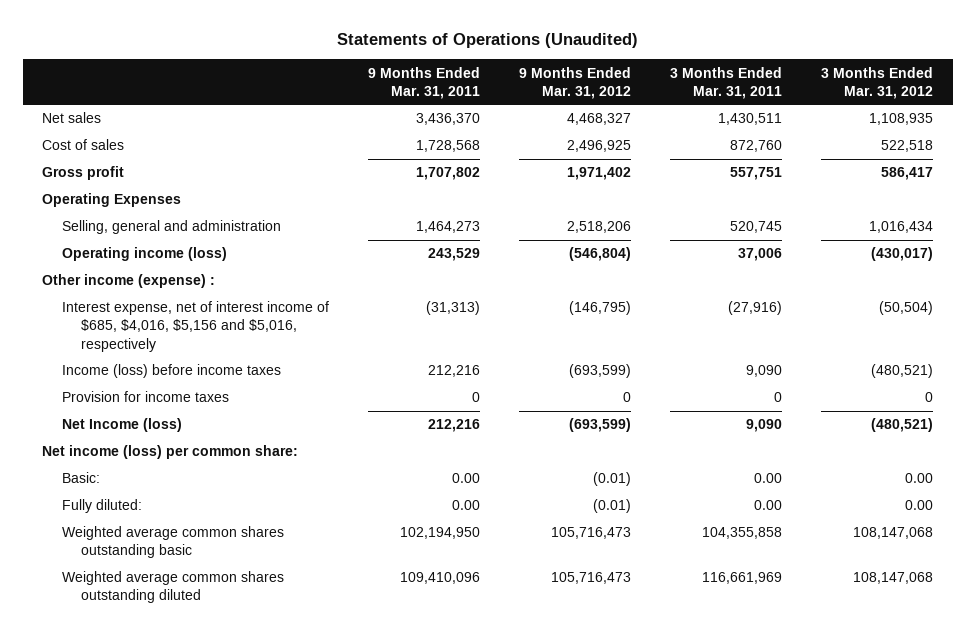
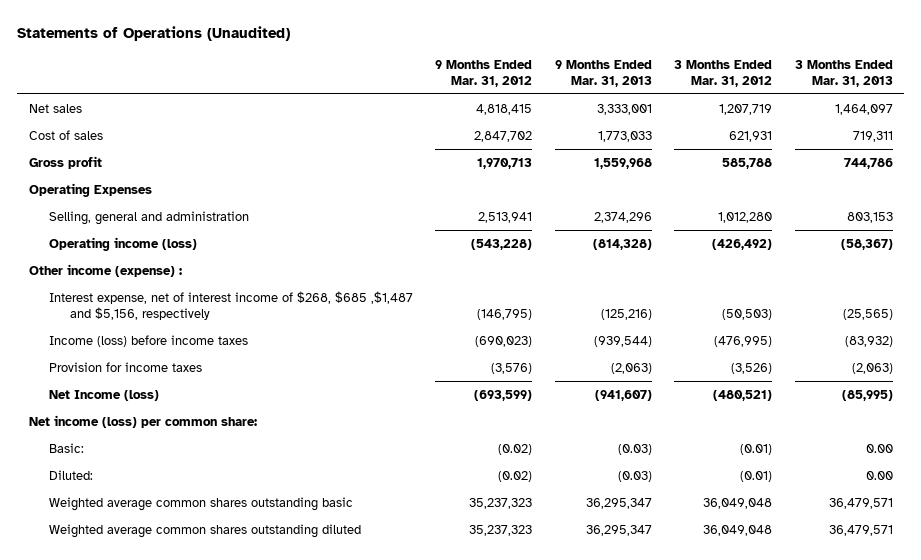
[367,66,480,99] 9 Months Ended Mar. 31, 2011 -> none
[669,66,782,99] 3 Months Ended Mar. 31, 2011 -> none
none -> [554,59,652,87] 9 Months Ended Mar. 31, 2013
none -> [794,59,893,87] 3 Months Ended Mar. 31, 2013
[566,113,631,126] 4,468,327 -> [476,103,533,115] 4,818,415
[868,113,933,126] 1,108,935 -> [719,103,773,115] 1,207,719
[566,140,631,153] 2,496,925 -> [474,130,533,142] 2,847,702
[880,140,933,153] 522,518 -> [729,130,773,142] 621,931
[566,167,631,181] 1,971,402 -> [477,157,533,169] 1,970,713
[880,167,933,181] 586,417 -> [722,157,773,169] 585,788
[566,221,631,234] 2,518,206 -> [478,211,533,223] 2,513,941
[868,221,933,234] 1,016,434 -> [718,211,773,223] 1,012,280
[568,247,631,262] (546,804) -> [471,238,533,250] (543,228)
[870,247,933,262] (430,017) -> [712,238,773,250] (426,492)
[61,301,329,352] Interest expense, net of interest income of $685, $4,016, $5,156 and $5,016, respectively -> [49,290,414,320] Interest expense, net of interest income of $268, $685 ,$1,487 and $5,156, respectively
[878,301,933,316] (50,504) -> [722,308,773,320] (50,503)
[568,364,631,379] (693,599) -> [475,335,533,347] (690,023)
[870,364,933,379] (480,521) -> [714,335,773,347] (476,995)
[622,392,631,403] 0 -> [491,362,533,374] (3,576)
[924,392,933,403] 0 -> [731,362,773,374] (3,526)
[592,472,631,487] (0.01) -> [498,443,533,455] (0.02)
[904,473,933,484] 0.00 -> [740,443,773,455] (0.01)
[61,499,142,514] Fully diluted: -> [49,469,94,480] Diluted:
[592,499,631,514] (0.01) -> [498,470,533,482] (0.02)
[904,500,933,511] 0.00 -> [740,470,773,482] (0.01)
[550,527,631,540] 105,716,473 -> [469,497,533,509] 35,237,323
[852,527,933,540] 108,147,068 -> [703,497,773,509] 36,049,048
[550,572,631,585] 105,716,473 -> [469,524,533,536] 35,237,323
[852,572,933,585] 108,147,068 -> [703,524,773,536] 36,049,048

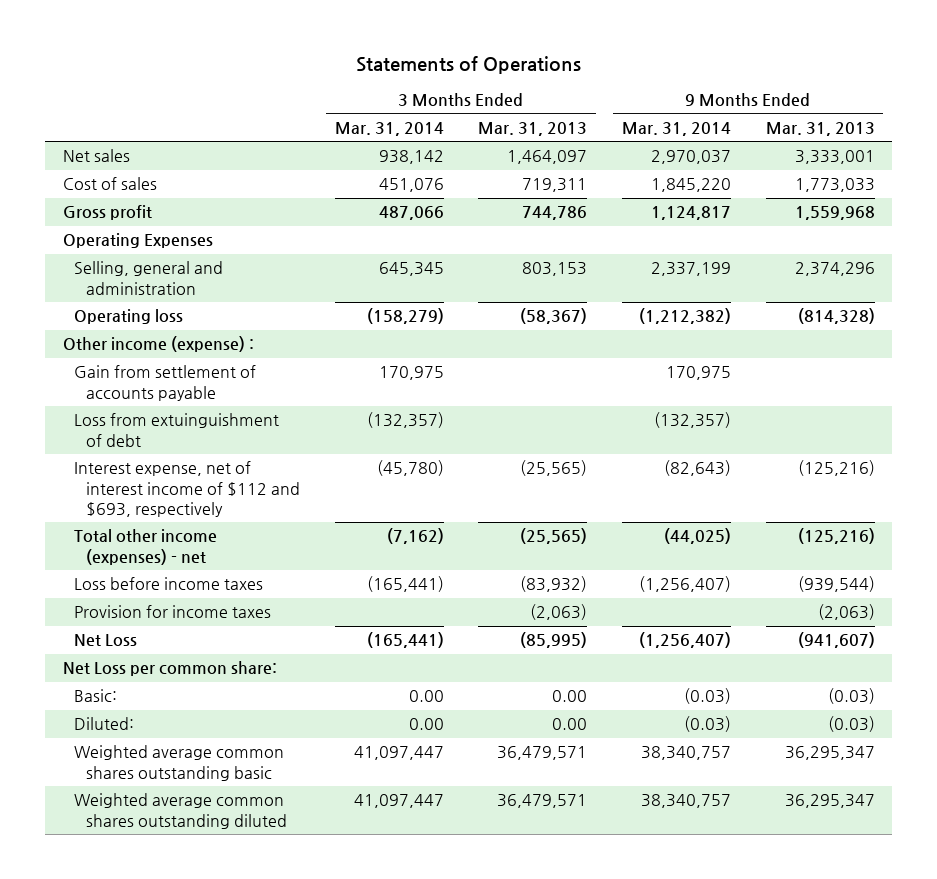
[17,25,291,41] Statements of Operations (Unaudited) -> [355,56,581,75] Statements of Operations
[435,59,533,87] 9 Months Ended Mar. 31, 2012 -> none
[674,59,773,87] 3 Months Ended Mar. 31, 2012 -> none
none -> [334,122,444,137] Mar. 31, 2014
none -> [622,122,732,137] Mar. 31, 2014
[49,236,198,251] Operating income (loss) -> [74,309,184,325] Operating loss
none -> [74,365,257,401] Gain from settlement of accounts payable
none -> [74,413,280,447] Loss from extuinguishment of debt
[49,290,414,320] Interest expense, net of interest income of $268, $685 ,$1,487 and $5,156, respectively -> [74,461,301,518] Interest expense, net of interest income of $112 and $693, respectively
none -> [74,529,218,565] Total other income (expenses) - net
[49,334,249,347] Income (loss) before income taxes -> [74,577,264,591] Loss before income taxes
[49,389,160,401] Net Income (loss) -> [74,634,138,647] Net Loss
[28,414,257,428] Net income (loss) per common share: -> [62,661,277,677] Net Loss per common share:

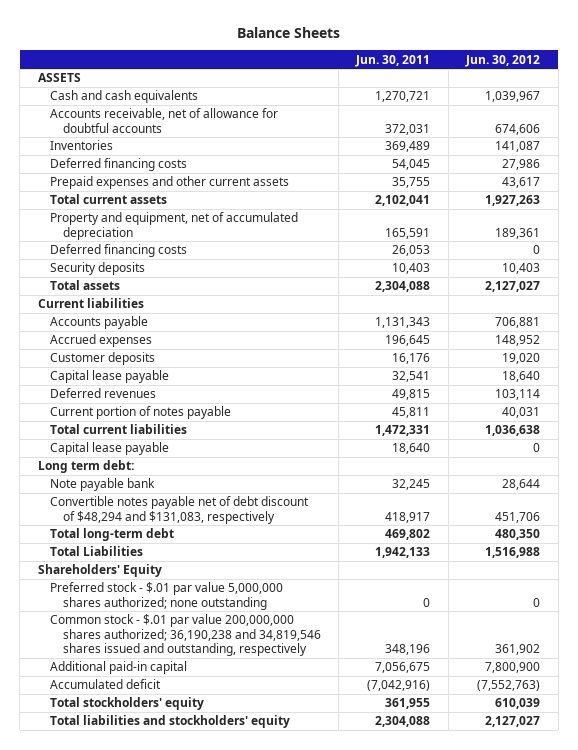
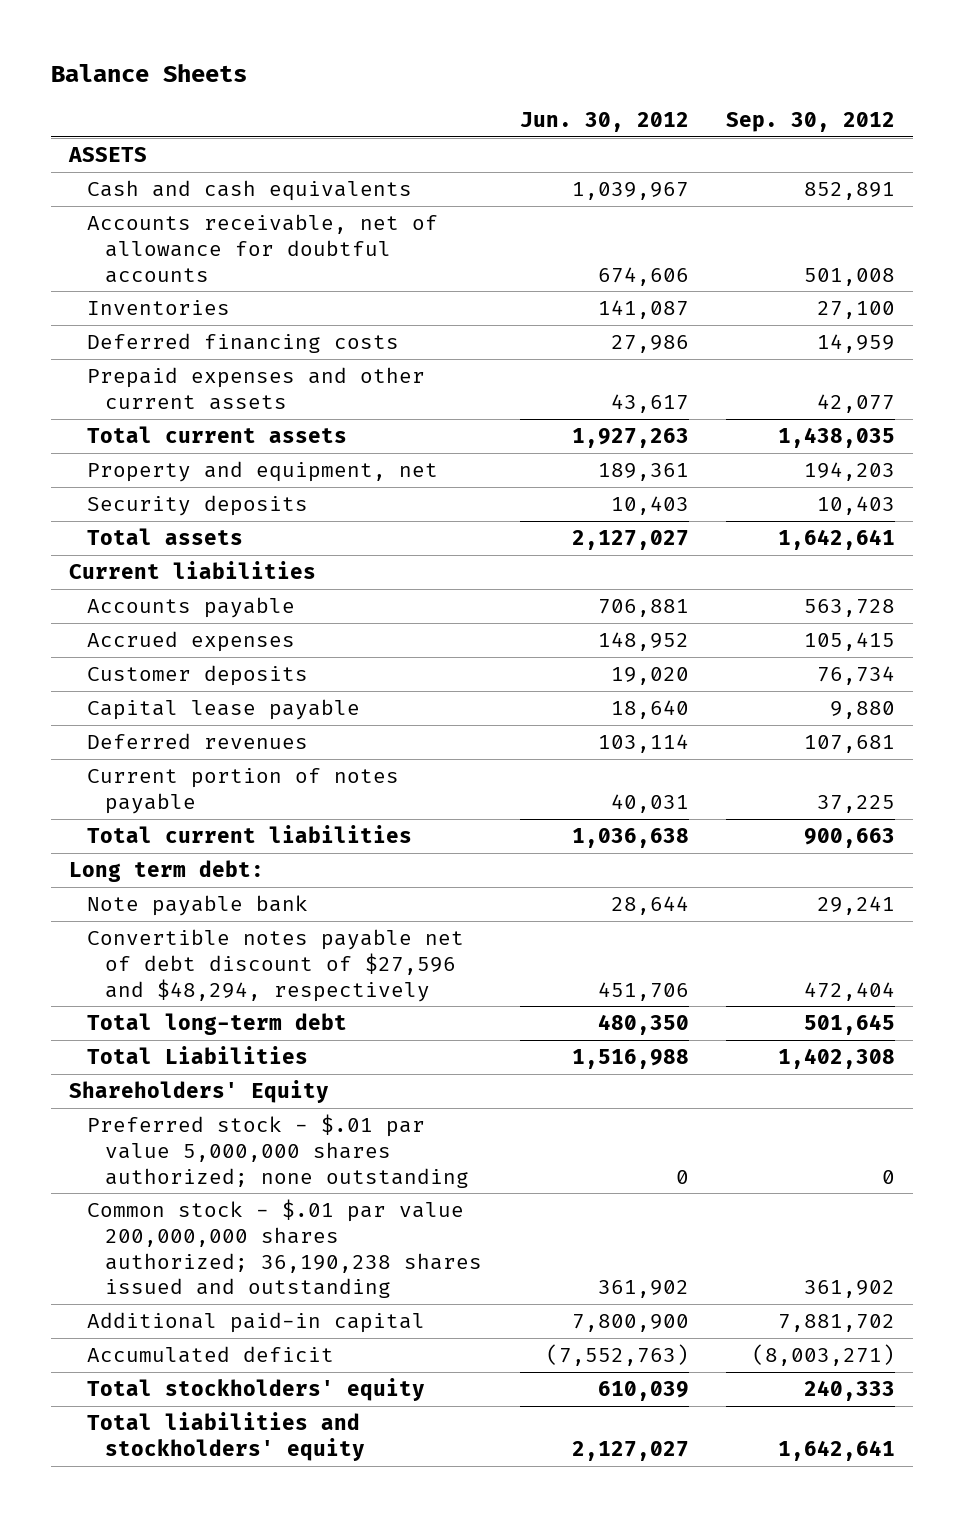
[355,54,431,67] Jun. 30, 2011 -> none
none -> [725,111,895,132] Sep. 30, 2012
[50,244,188,258] Deferred financing costs -> none
[50,212,299,240] Property and equipment, net of accumulated depreciation -> [87,461,439,483] Property and equipment, net
[50,442,170,456] Capital lease payable -> none
[50,496,310,524] Convertible notes payable net of debt discount of $48,294 and $131,083, respectively -> [87,929,465,1002] Convertible notes payable net of debt discount of $27,596 and $48,294, respectively
[50,614,321,657] Common stock - $.01 par value 200,000,000 shares authorized; 36,190,238 and 34,819,546 shares issued and outstanding, respectively -> [87,1199,483,1299] Common stock - $.01 par value 200,000,000 shares authorized; 36,190,238 shares issued and outstanding

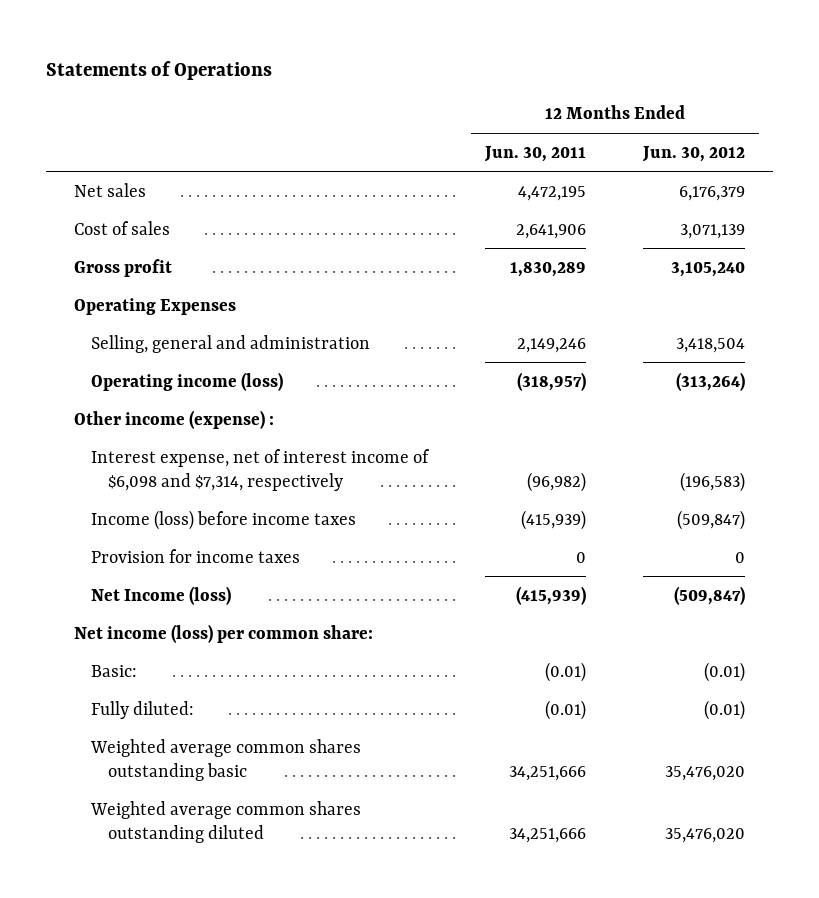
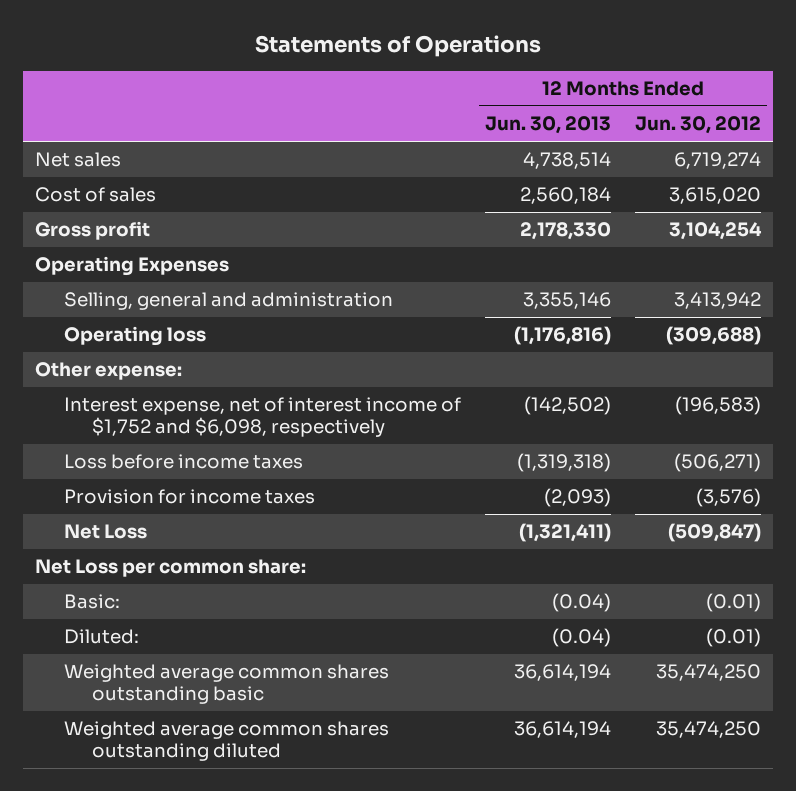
[483,145,586,162] Jun. 30, 2011 -> none
none -> [484,116,611,135] Jun. 30, 2013
[678,185,745,201] 6,176,379 -> [673,152,761,170] 6,719,274
[679,223,745,239] 3,071,139 -> [668,187,761,205] 3,615,020
[670,261,745,277] 3,105,240 -> [668,222,762,241] 3,104,254
[675,337,745,353] 3,418,504 -> [673,292,761,310] 3,413,942
[90,371,283,391] Operating income (loss) -> [63,326,206,347] Operating loss
[675,371,745,391] (313,264) -> [665,326,761,346] (309,688)
[74,409,275,429] Other income (expense) : -> [35,362,183,381] Other expense:
[90,448,430,491] Interest expense, net of interest income of $6,098 and $7,314, respectively -> [63,397,461,438] Interest expense, net of interest income of $1,752 and $6,098, respectively
[90,509,356,530] Income (loss) before income taxes -> [63,454,303,470] Loss before income taxes
[676,509,745,530] (509,847) -> [673,453,761,473] (506,271)
[734,551,745,563] 0 -> [695,488,761,508] (3,576)
[90,585,231,605] Net Income (loss) -> [63,524,147,540] Net Loss
[74,623,374,643] Net income (loss) per common share: -> [35,559,307,578] Net Loss per common share:
[90,700,194,719] Fully diluted: -> [63,629,139,645] Diluted:
[664,765,745,781] 35,476,020 -> [655,664,761,682] 35,474,250
[664,827,745,843] 35,476,020 -> [655,721,761,739] 35,474,250

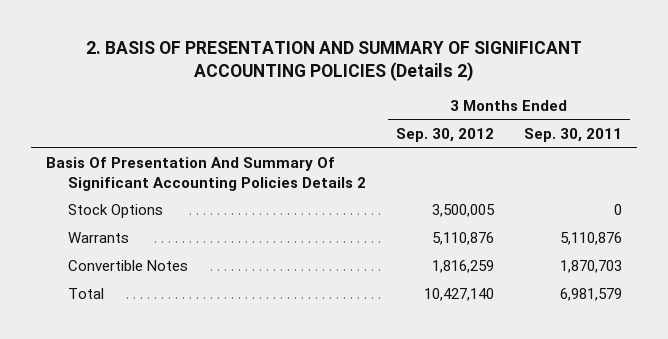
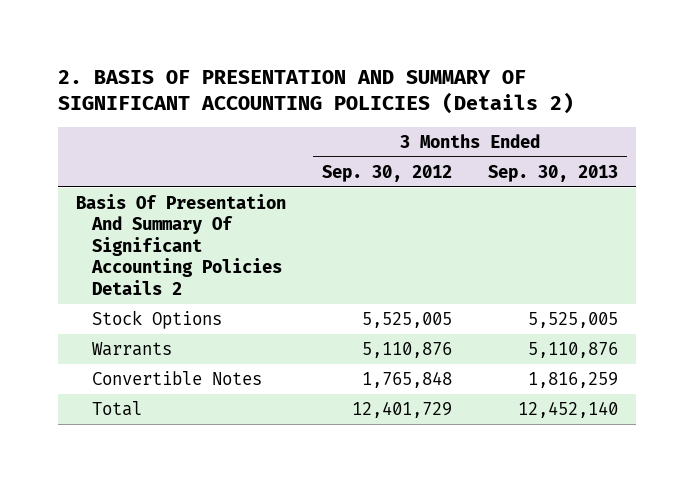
[524,128,623,143] Sep. 30, 2011 -> none
none -> [488,164,619,182] Sep. 30, 2013
[431,204,495,218] 3,500,005 -> [362,311,453,328] 5,525,005
[431,260,494,274] 1,816,259 -> [362,370,453,388] 1,765,848
[423,288,494,302] 10,427,140 -> [352,400,453,418] 12,401,729

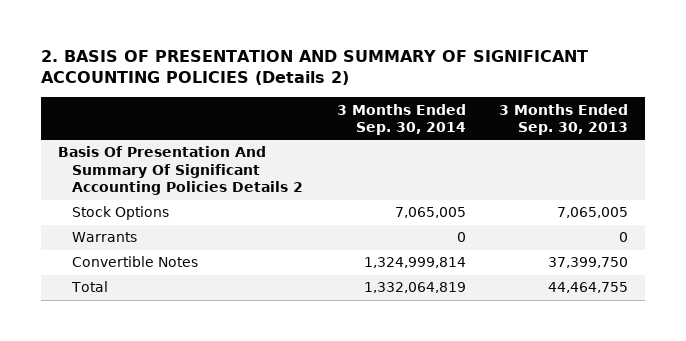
[322,164,453,182] Sep. 30, 2012 -> none
none -> [336,103,466,135] 3 Months Ended Sep. 30, 2014
[528,311,619,328] 5,525,005 -> [557,207,629,219] 7,065,005
[528,341,619,358] 5,110,876 -> [619,232,629,243] 0
[528,371,619,388] 1,816,259 -> [548,257,629,269] 37,399,750
[518,400,619,418] 12,452,140 -> [548,282,629,294] 44,464,755

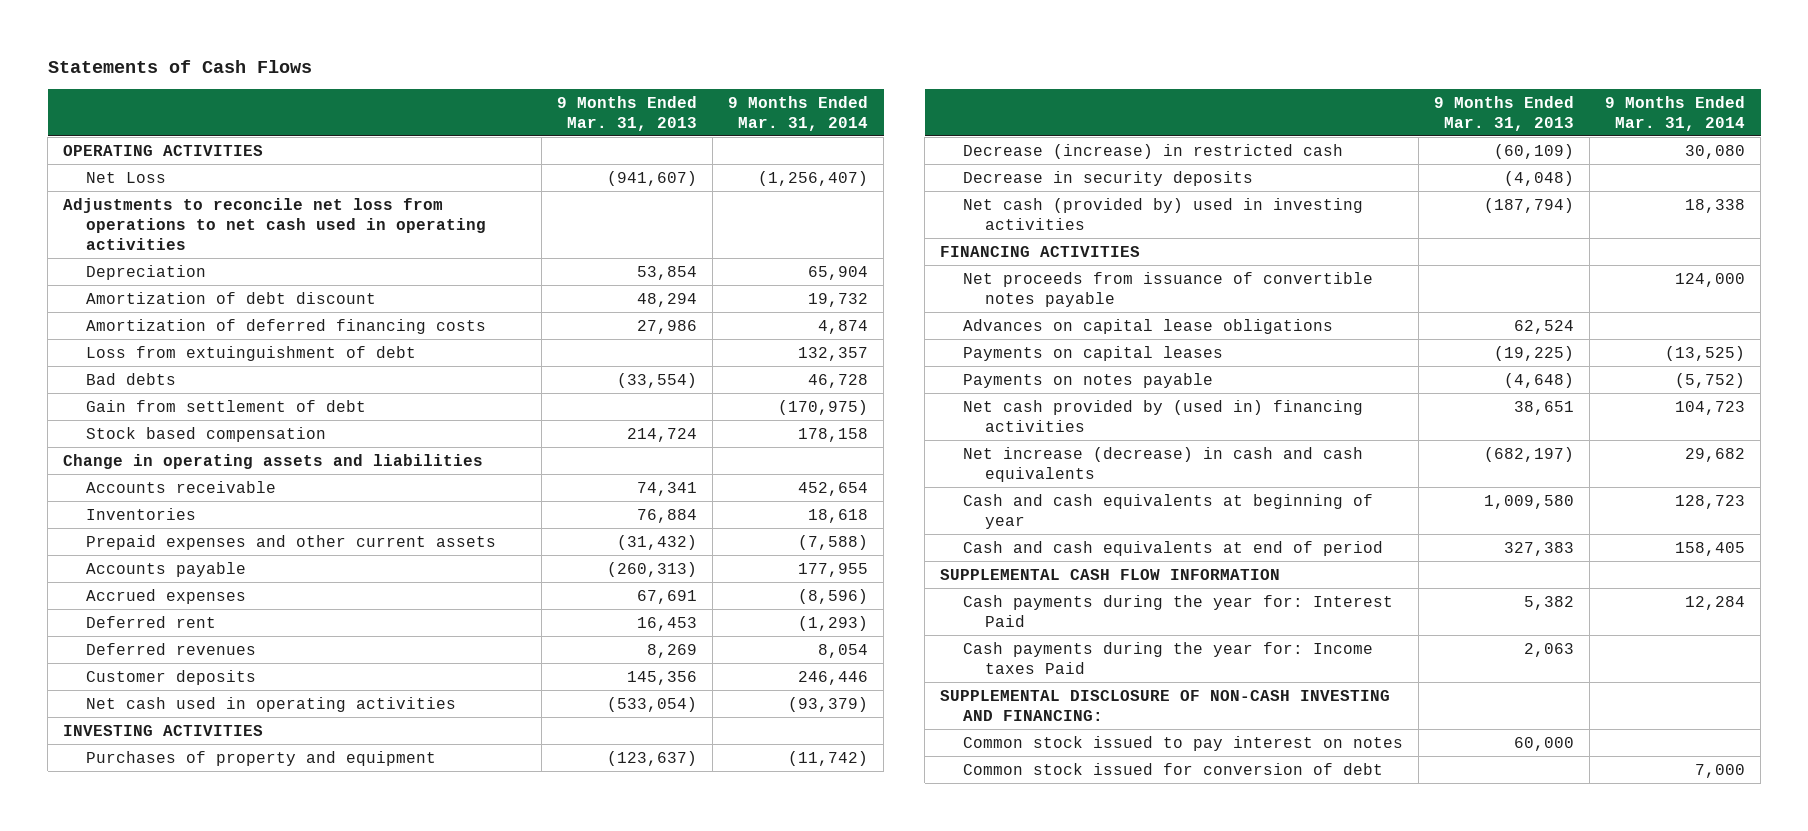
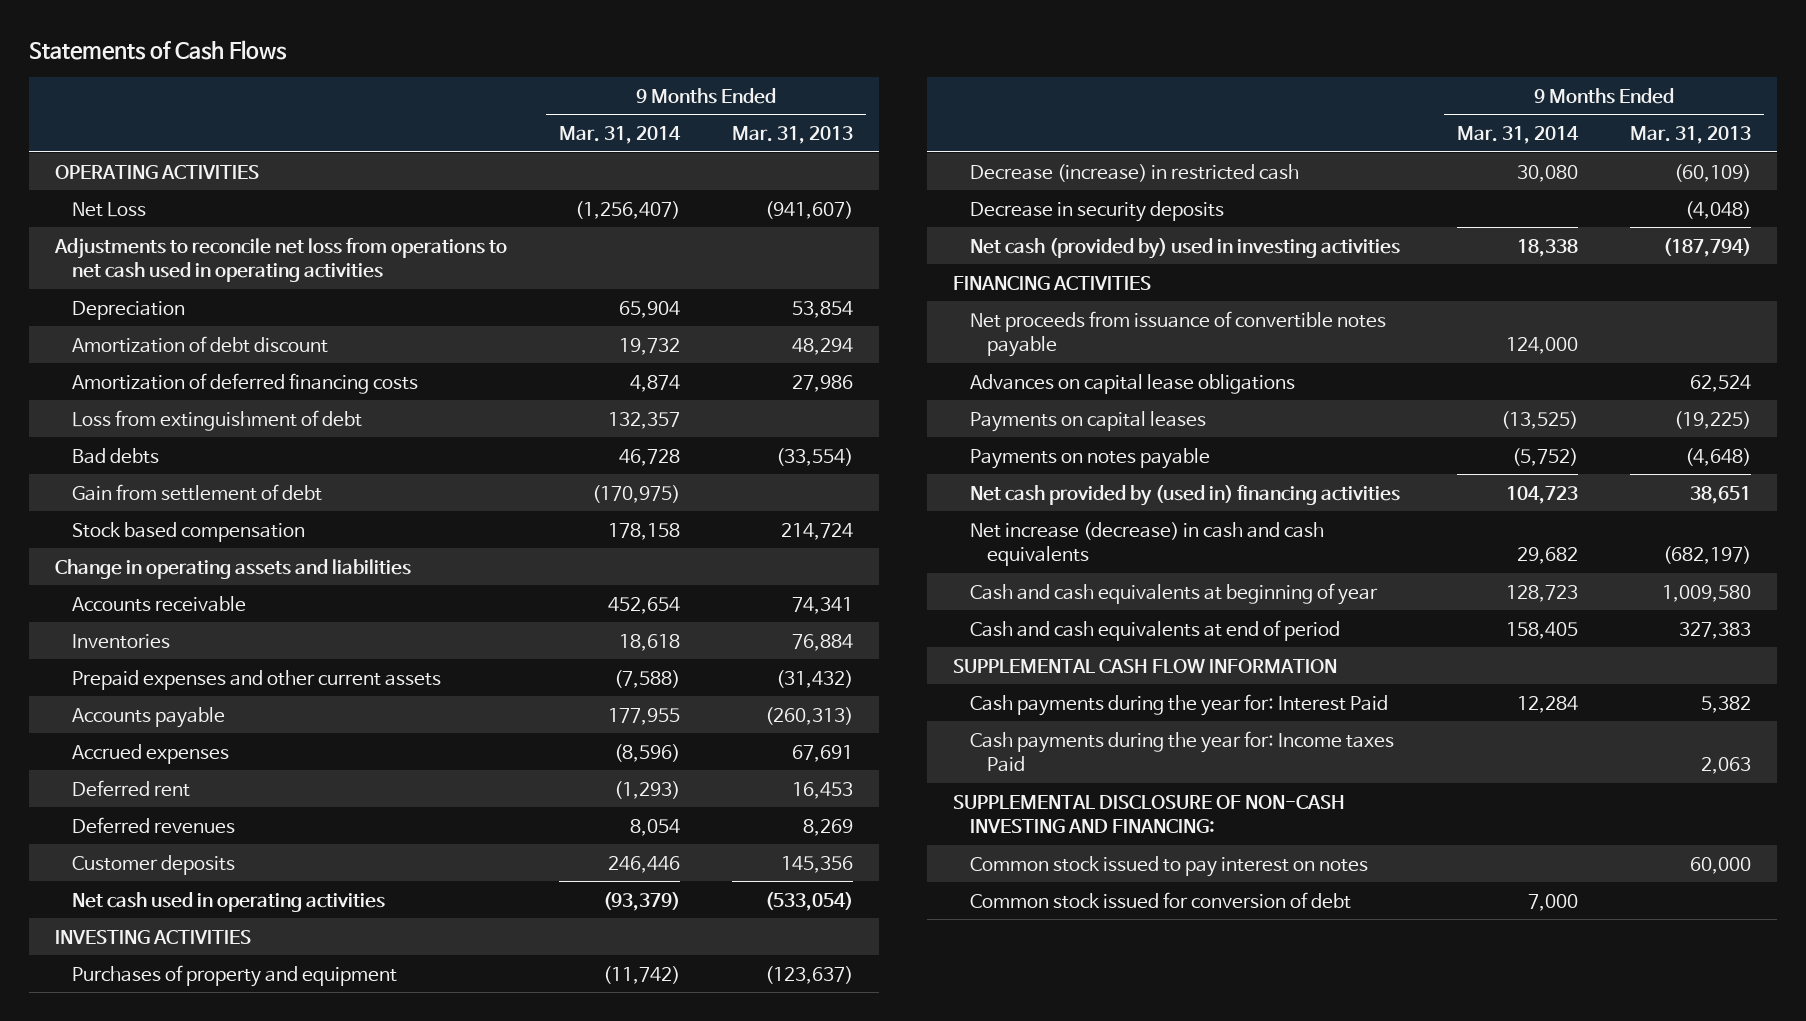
[85,345,416,361] Loss from extuinguishment of debt -> [72,409,363,431] Loss from extinguishment of debt

